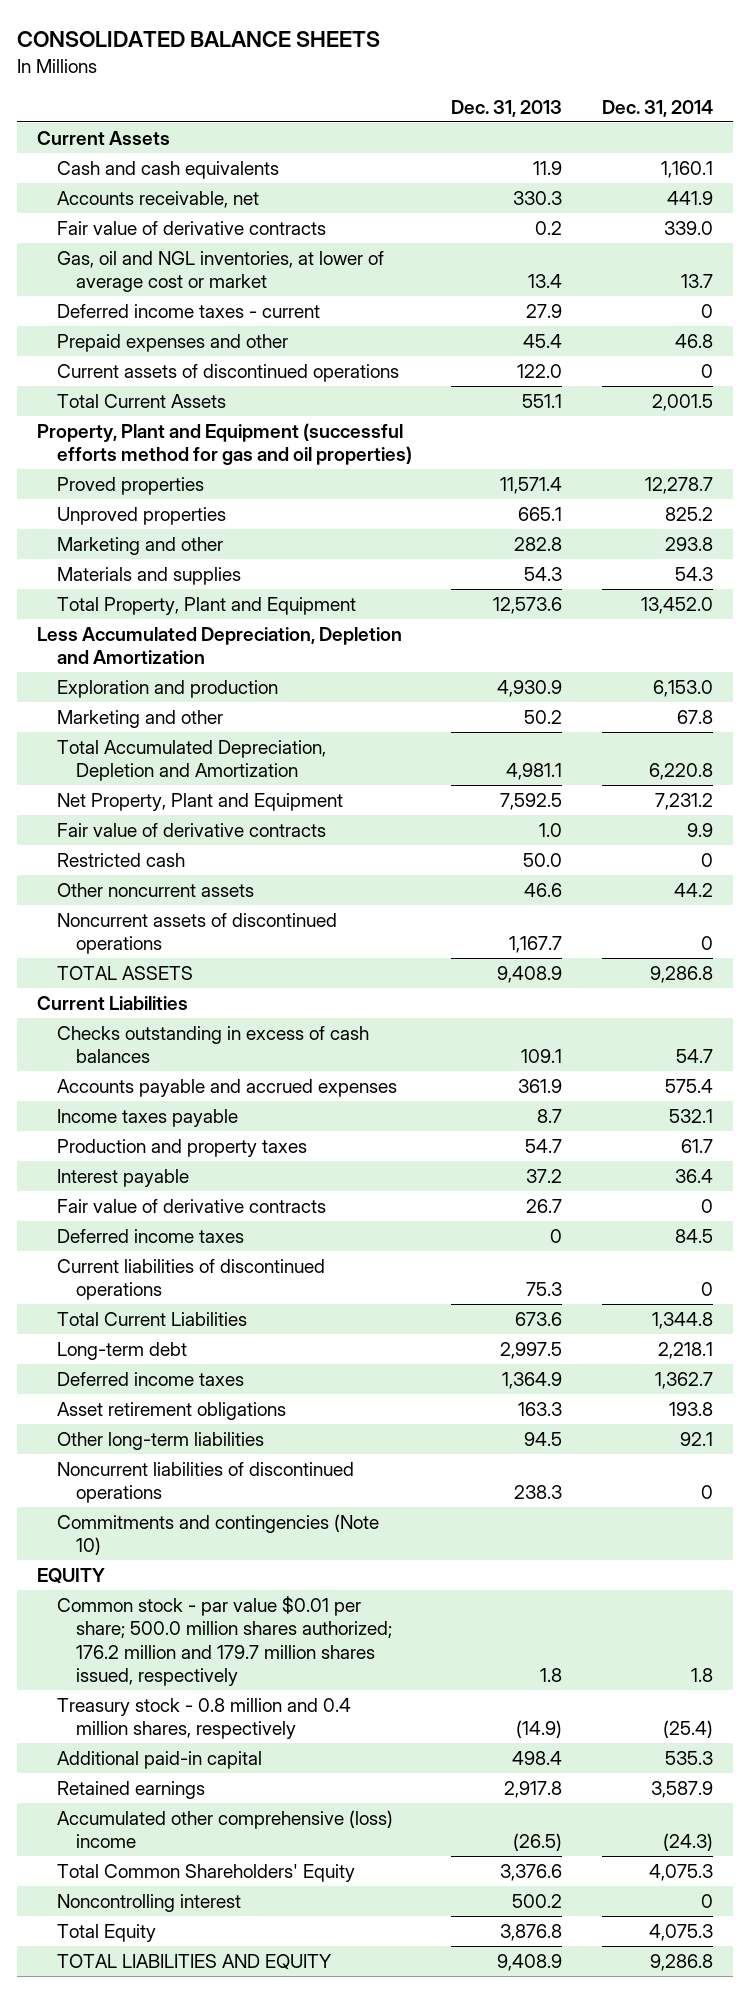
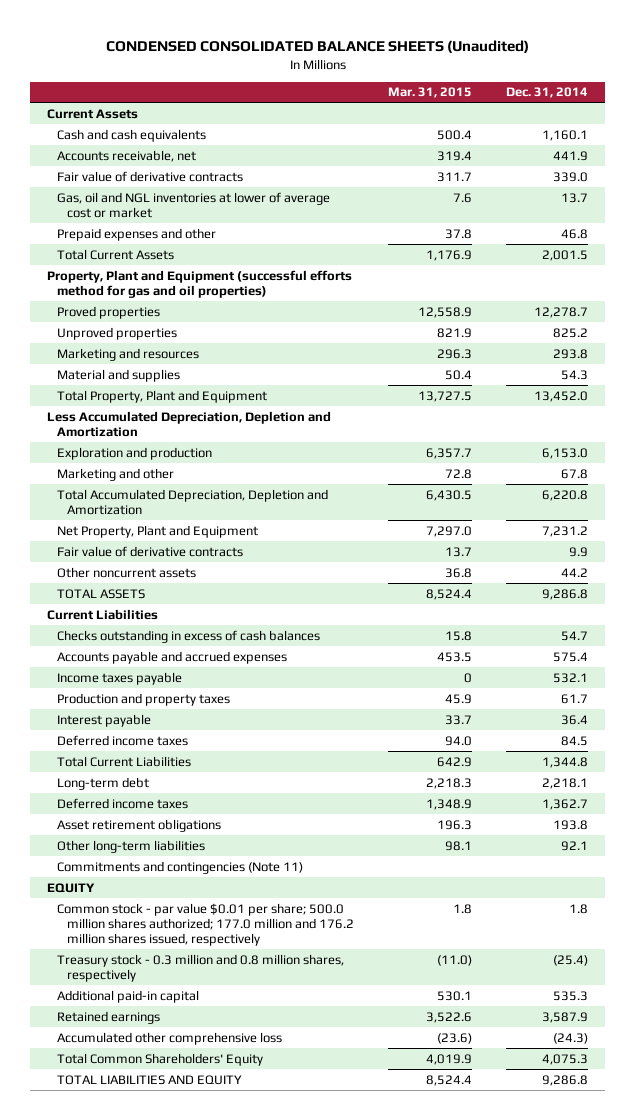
[17,30,381,47] CONSOLIDATED BALANCE SHEETS -> [105,39,529,53] CONDENSED CONSOLIDATED BALANCE SHEETS (Unaudited)
[451,99,563,117] Dec. 31, 2013 -> none
none -> [388,87,473,99] Mar. 31, 2015
[56,303,320,318] Deferred income taxes - current -> none
[56,250,384,293] Gas, oil and NGL inventories, at lower of average cost or market -> [57,191,331,219] Gas, oil and NGL inventories at lower of average cost or market
[56,363,399,382] Current assets of discontinued operations -> none
[56,536,223,555] Marketing and other -> [57,347,200,361] Marketing and resources
[56,566,241,585] Materials and supplies -> [57,368,181,382] Material and supplies
[56,852,185,867] Restricted cash -> none
[56,912,337,955] Noncurrent assets of discontinued operations -> none
[56,1198,326,1213] Fair value of derivative contracts -> none
[56,1258,325,1301] Current liabilities of discontinued operations -> none
[56,1461,354,1504] Noncurrent liabilities of discontinued operations -> none
[56,1513,379,1556] Commitments and contingencies (Note 10) -> [57,860,304,874] Commitments and contingencies (Note 11)
[56,1595,393,1686] Common stock - par value $0.01 per share; 500.0 million shares authorized; 176.2 million and 179.7 million shares issued, respectively -> [57,902,355,947] Common stock - par value $0.01 per share; 500.0 million shares authorized; 177.0 million and 176.2 million shares issued, respectively
[56,1697,351,1740] Treasury stock - 0.8 million and 0.4 million shares, respectively -> [57,953,345,983] Treasury stock - 0.3 million and 0.8 million shares, respectively
[56,1809,393,1849] Accumulated other comprehensive (loss) income -> [57,1031,283,1045] Accumulated other comprehensive loss
[56,1893,241,1912] Noncontrolling interest -> none
[56,1923,156,1942] Total Equity -> none

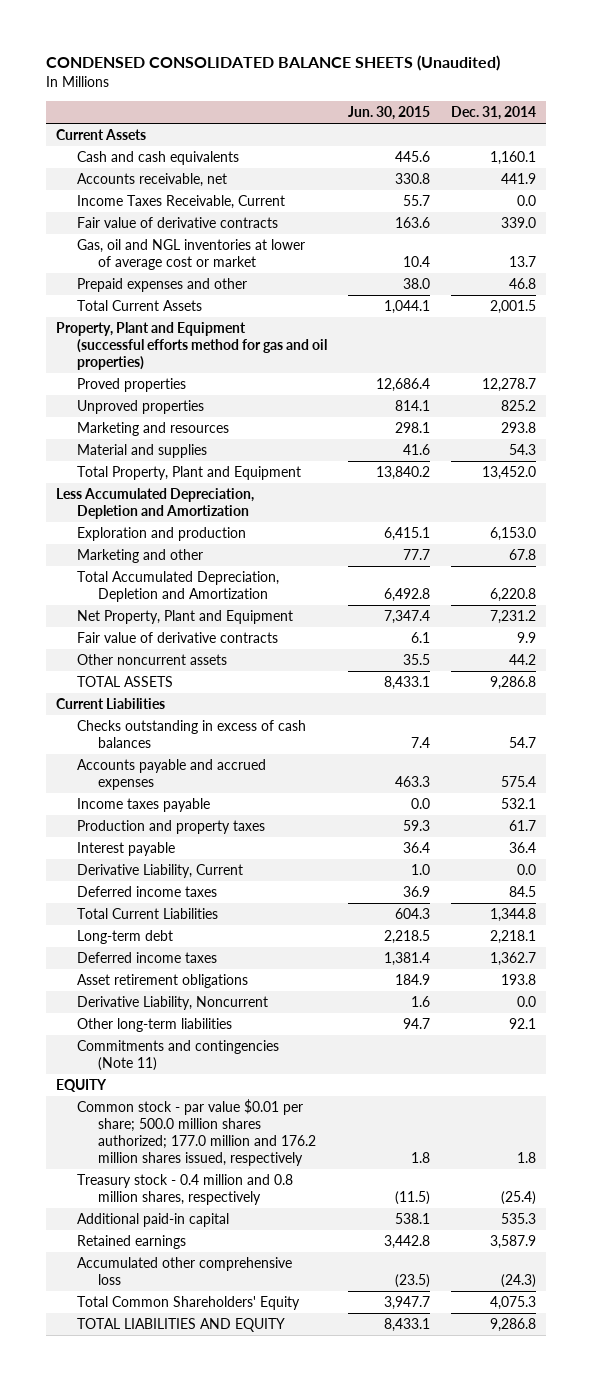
[388,87,473,99] Mar. 31, 2015 -> none
none -> [348,106,431,121] Jun. 30, 2015
none -> [77,195,286,210] Income Taxes Receivable, Current
none -> [77,864,244,879] Derivative Liability, Current
none -> [77,996,269,1011] Derivative Liability, Noncurrent
[57,953,345,983] Treasury stock - 0.3 million and 0.8 million shares, respectively -> [77,1174,294,1206] Treasury stock - 0.4 million and 0.8 million shares, respectively

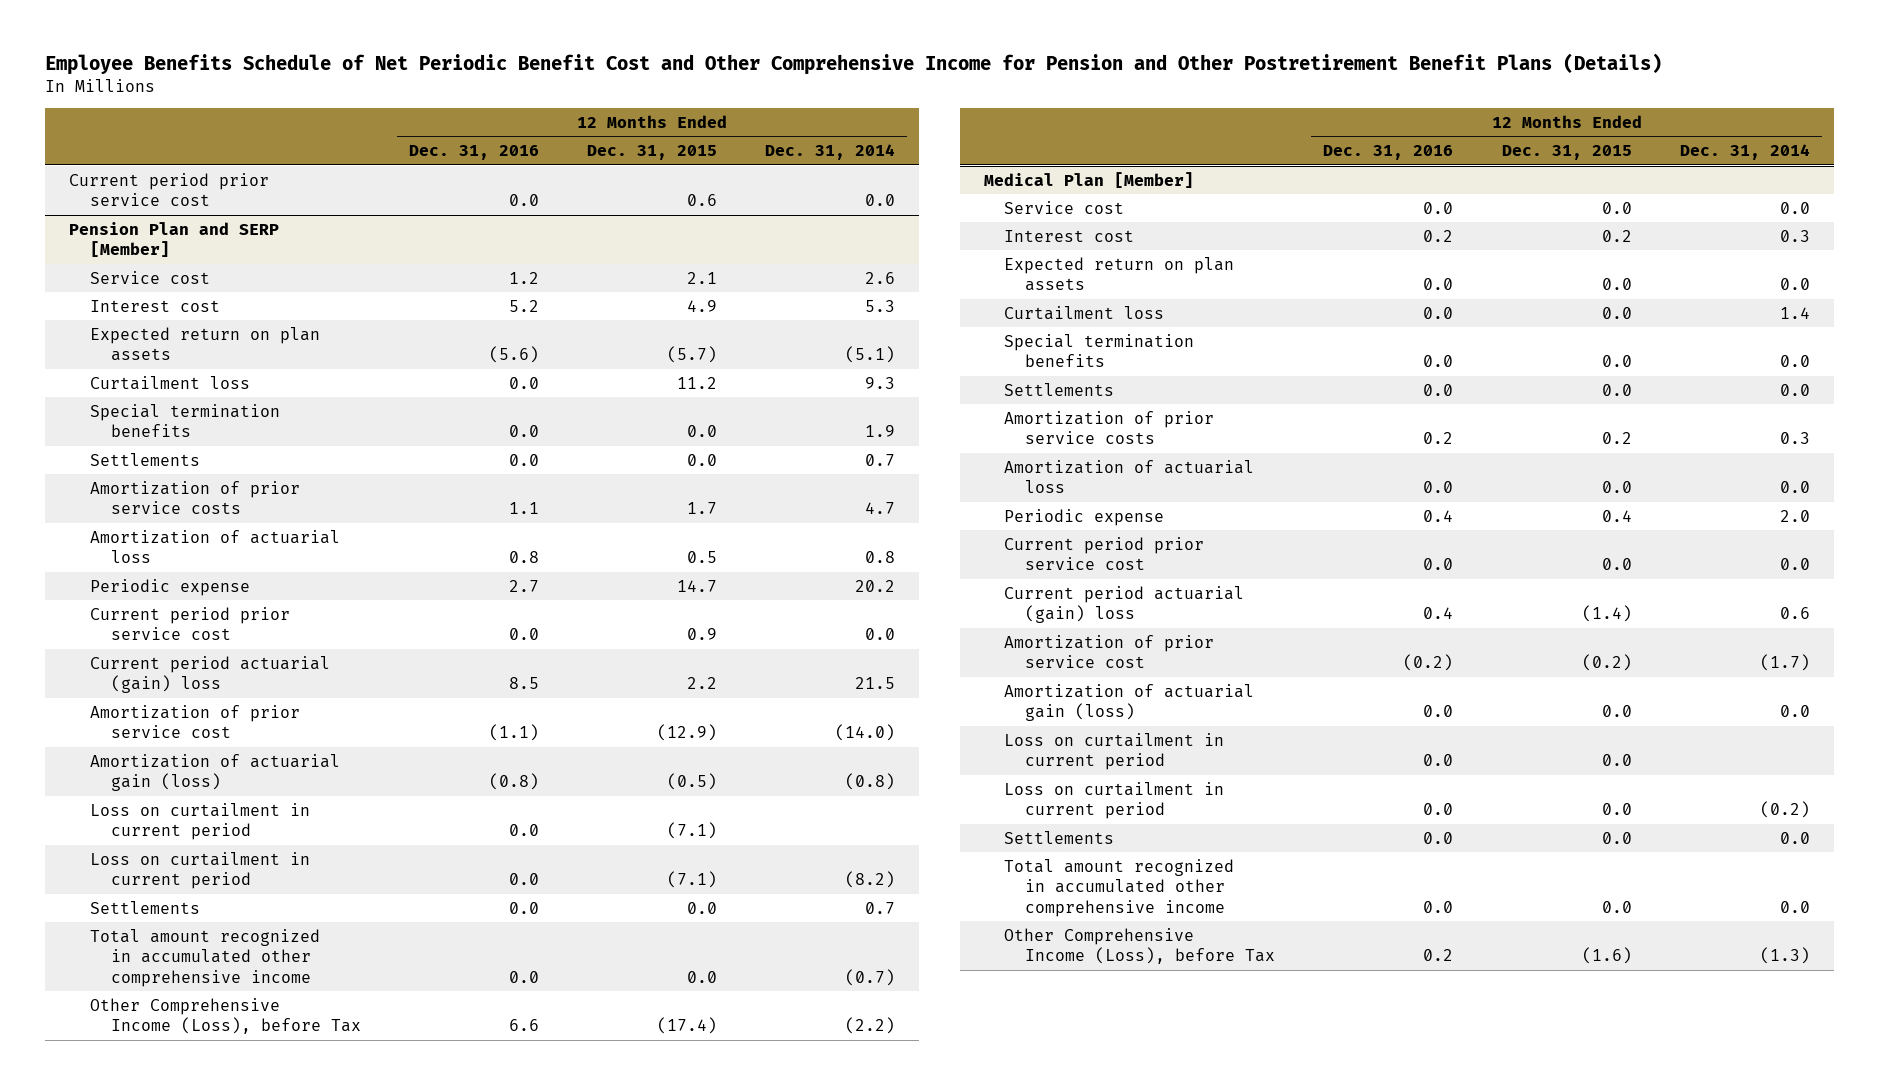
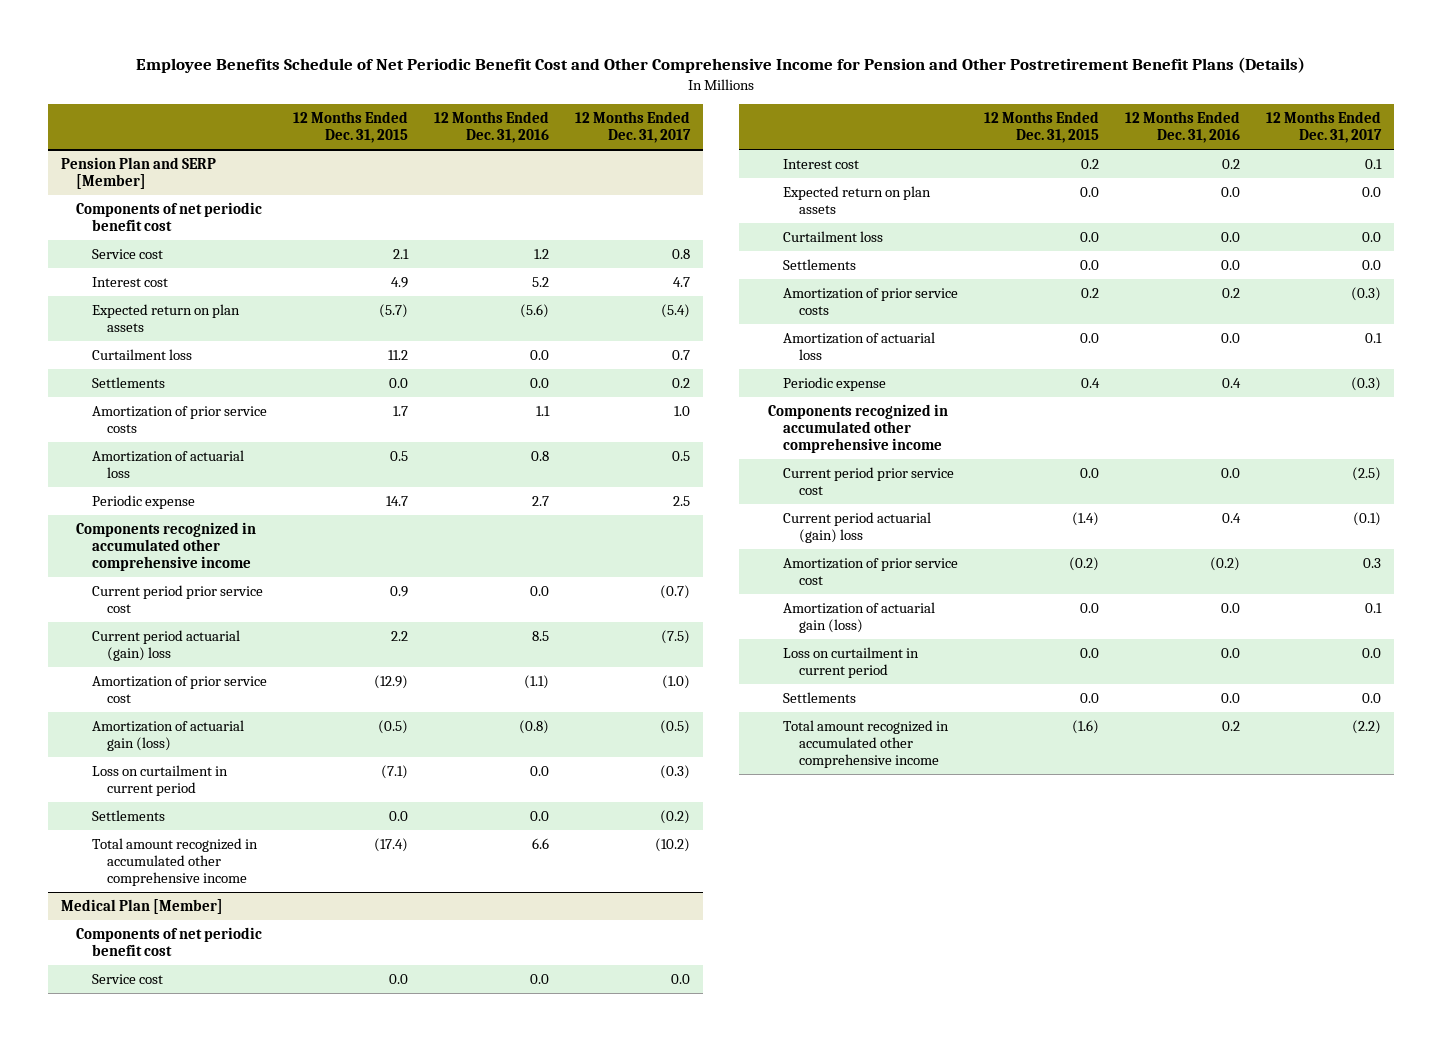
[765,144,896,161] Dec. 31, 2014 -> none
none -> [574,110,691,144] 12 Months Ended Dec. 31, 2017
[69,172,270,207] Current period prior service cost -> none
none -> [76,201,263,232] Components of net periodic benefit cost
[90,403,281,438] Special termination benefits -> none
none -> [76,521,257,572] Components recognized in accumulated other comprehensive income
[90,851,311,890] Loss on curtailment in current period -> none
[90,997,361,1035] Other Comprehensive Income (Loss), before Tax -> none
[509,970,540,983] 0.0 -> [531,837,549,849] 6.6
[687,970,718,983] 0.0 -> [373,837,408,852] (17.4)
none -> [76,926,263,957] Components of net periodic benefit cost
[1004,333,1195,368] Special termination benefits -> none
none -> [767,403,948,454] Components recognized in accumulated other comprehensive income
[1004,781,1225,820] Loss on curtailment in current period -> none
[1004,927,1276,965] Other Comprehensive Income (Loss), before Tax -> none
[1423,900,1454,913] 0.0 -> [1222,720,1241,731] 0.2
[1601,900,1632,913] 0.0 -> [1072,719,1100,734] (1.6)

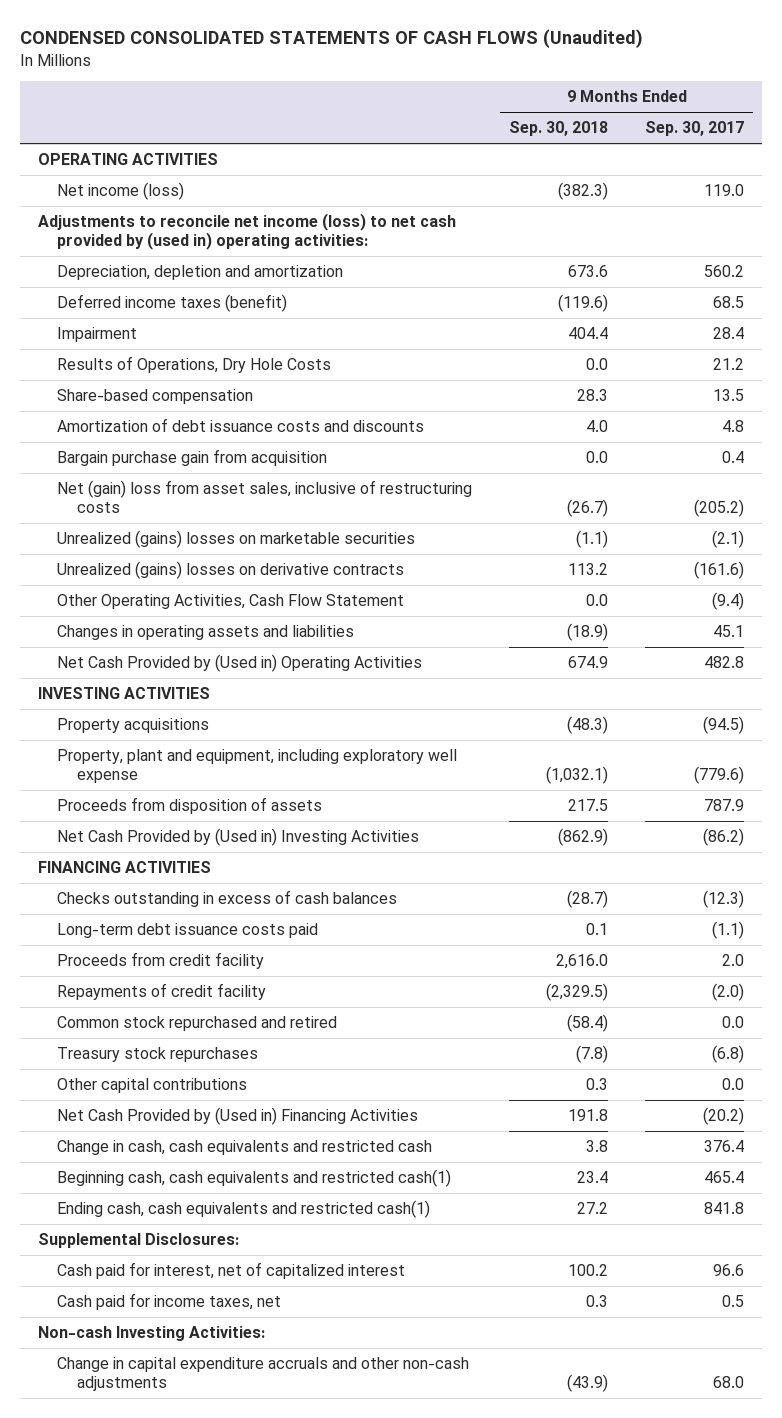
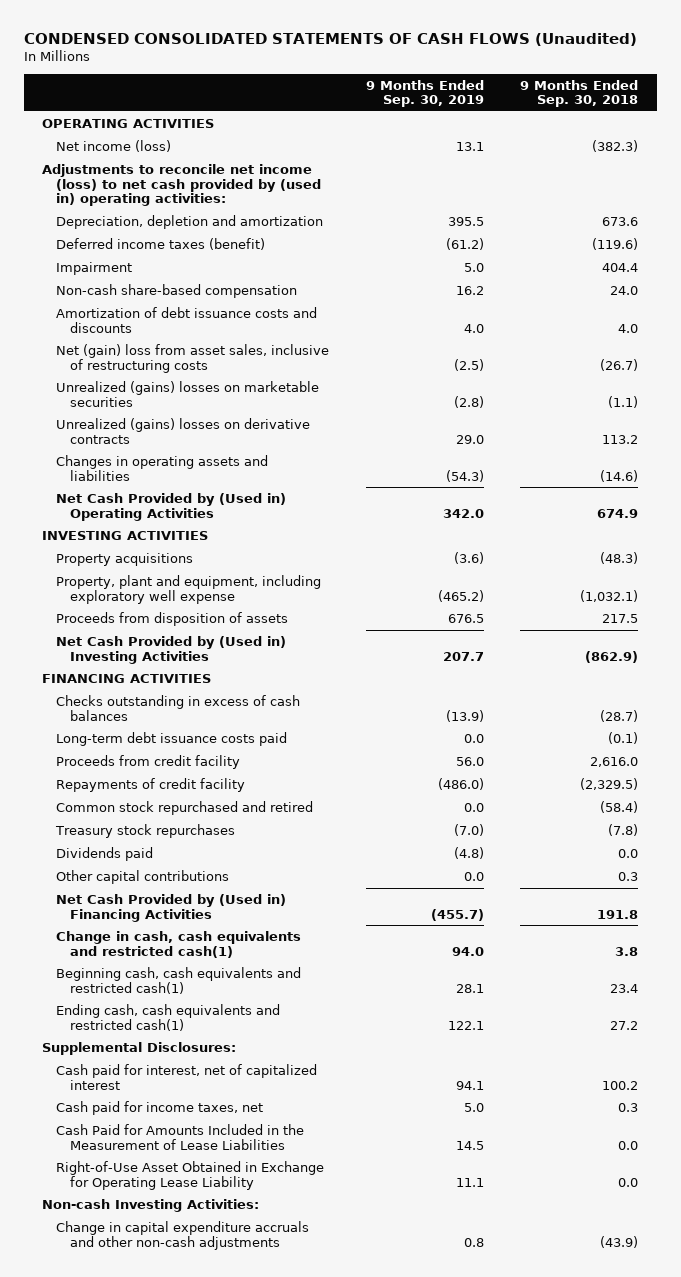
[645,121,745,137] Sep. 30, 2017 -> none
none -> [365,79,484,108] 9 Months Ended Sep. 30, 2019
[57,356,332,374] Results of Operations, Dry Hole Costs -> none
[57,389,254,405] Share-based compensation -> [56,283,298,298] Non-cash share-based compensation
[577,389,609,402] 28.3 -> [610,285,639,295] 24.0
[57,449,328,467] Bargain purchase gain from acquisition -> none
[57,594,405,610] Other Operating Activities, Cash Flow Statement -> none
[567,623,609,642] (18.9) -> [600,469,639,482] (14.6)
[586,923,609,936] 0.1 -> [608,731,639,744] (0.1)
none -> [56,846,154,861] Dividends paid
[57,1140,433,1156] Change in cash, cash equivalents and restricted cash -> [56,930,302,958] Change in cash, cash equivalents and restricted cash(1)
none -> [56,1123,305,1150] Cash Paid for Amounts Included in the Measurement of Lease Liabilities
none -> [56,1160,325,1190] Right-of-Use Asset Obtained in Exchange for Operating Lease Liability

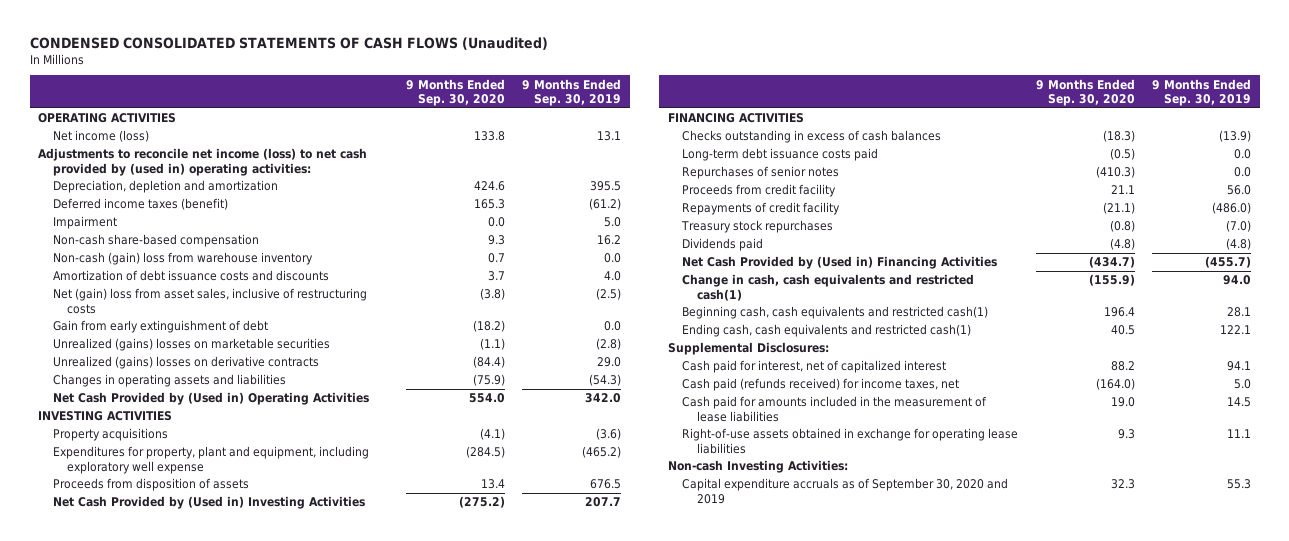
[520,79,639,108] 9 Months Ended Sep. 30, 2018 -> none
none -> [406,78,506,107] 9 Months Ended Sep. 30, 2020
none -> [52,252,313,266] Non-cash (gain) loss from warehouse inventory
none -> [52,320,268,334] Gain from early extinguishment of debt
[56,574,322,604] Property, plant and equipment, including exploratory well expense -> [52,446,369,474] Expenditures for property, plant and equipment, including exploratory well expense
none -> [682,166,840,180] Repurchases of senior notes
[56,800,314,815] Common stock repurchased and retired -> none
[56,869,230,884] Other capital contributions -> none
[56,1100,264,1115] Cash paid for income taxes, net -> [682,378,960,392] Cash paid (refunds received) for income taxes, net
[56,1123,305,1150] Cash Paid for Amounts Included in the Measurement of Lease Liabilities -> [682,396,988,422] Cash paid for amounts included in the measurement of lease liabilities
[56,1160,325,1190] Right-of-Use Asset Obtained in Exchange for Operating Lease Liability -> [682,428,1019,454] Right-of-use assets obtained in exchange for operating lease liabilities
[56,1220,310,1250] Change in capital expenditure accruals and other non-cash adjustments -> [682,478,1009,504] Capital expenditure accruals as of September 30, 2020 and 2019
[463,1237,484,1247] 0.8 -> [1226,479,1251,490] 55.3

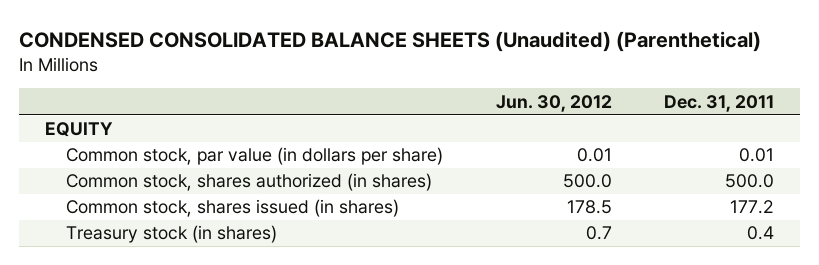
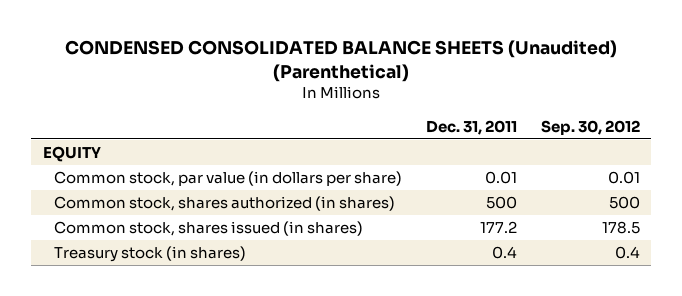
[495,94,612,112] Jun. 30, 2012 -> none
none -> [540,119,640,135] Sep. 30, 2012
[724,174,774,189] 500.0 -> [485,195,517,209] 500

